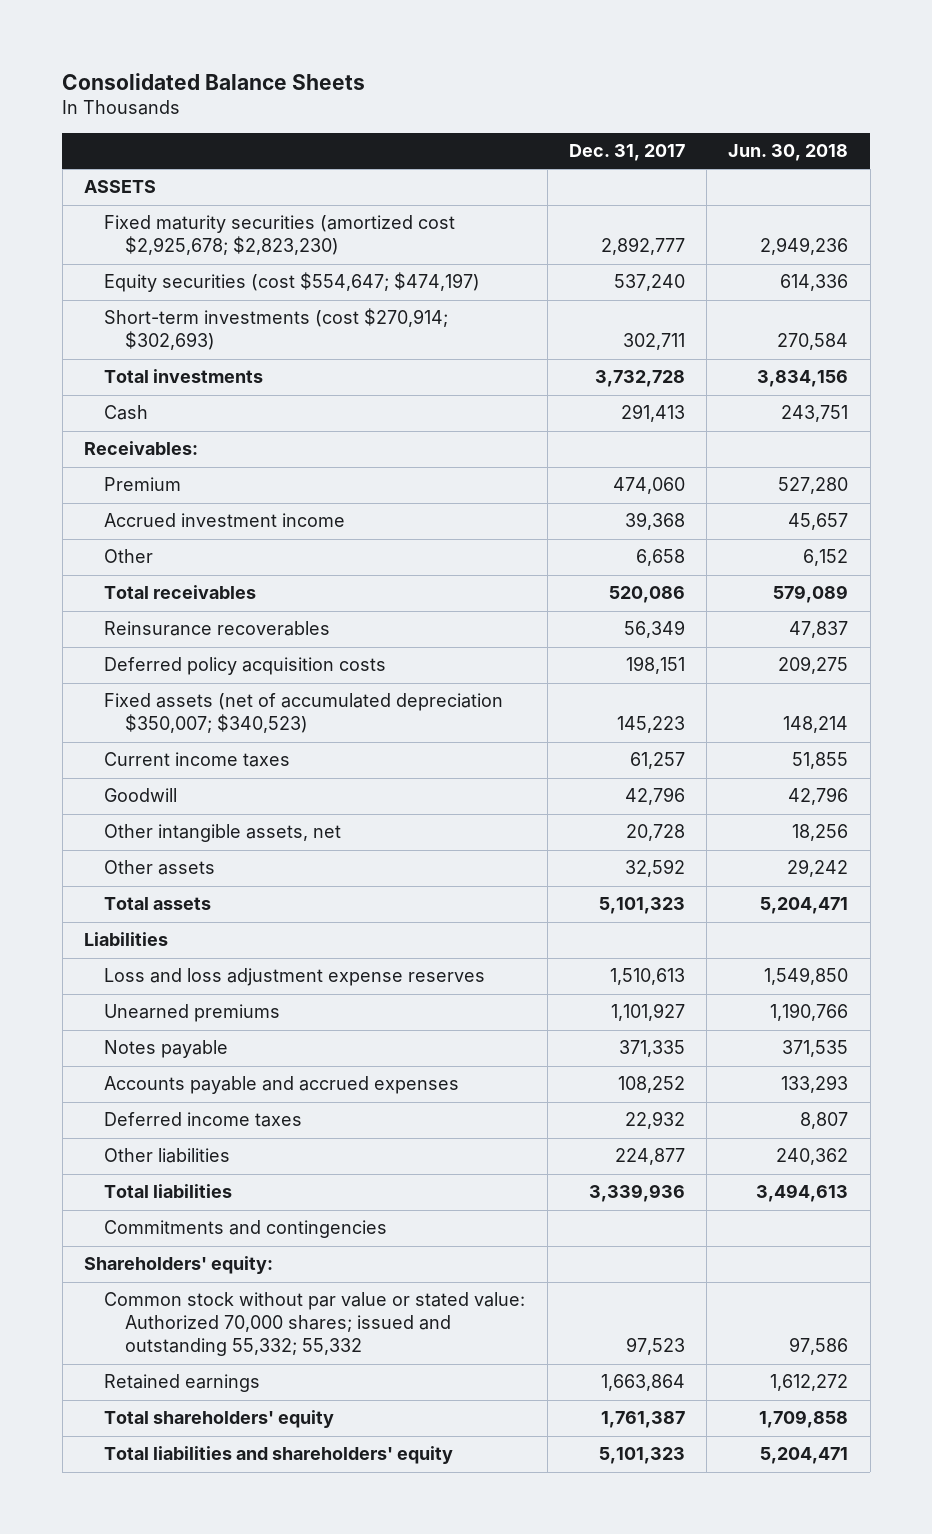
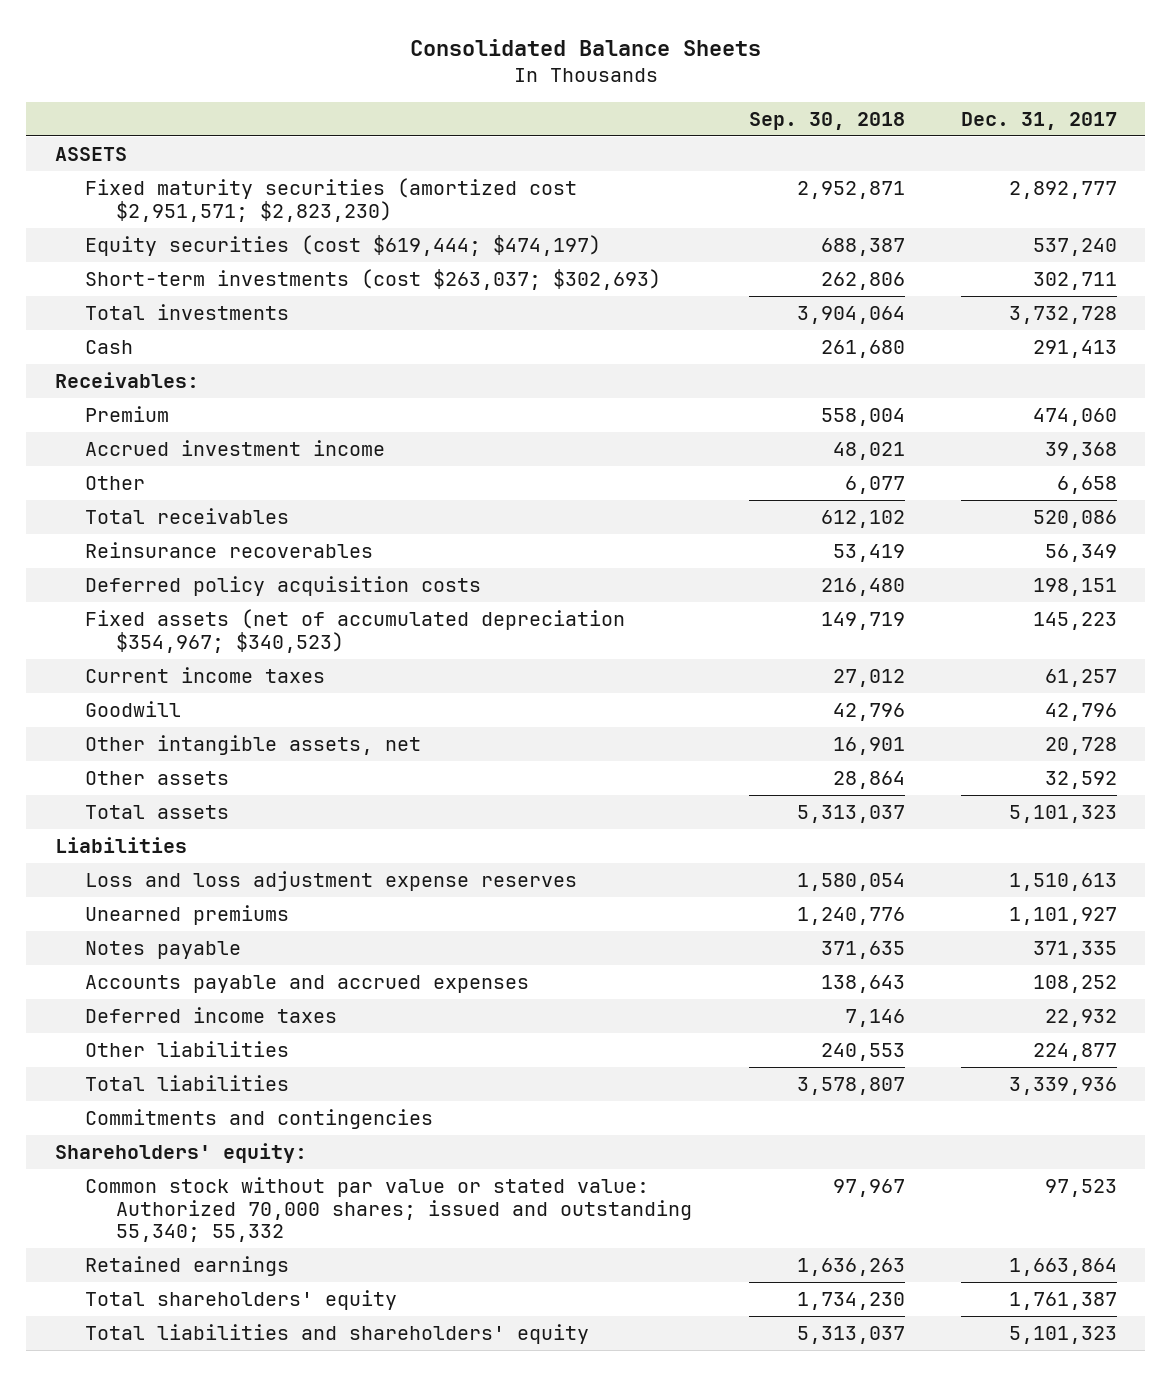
[728,143,849,161] Jun. 30, 2018 -> none
none -> [748,111,905,130] Sep. 30, 2018
[104,215,456,256] Fixed maturity securities (amortized cost $2,925,678; $2,823,230) -> [85,178,578,222] Fixed maturity securities (amortized cost $2,951,571; $2,823,230)
[104,272,481,293] Equity securities (cost $554,647; $474,197) -> [85,235,602,257] Equity securities (cost $619,444; $474,197)
[104,308,449,351] Short-term investments (cost $270,914; $302,693) -> [85,269,662,291] Short-term investments (cost $263,037; $302,693)
[104,693,504,734] Fixed assets (net of accumulated depreciation $350,007; $340,523) -> [85,609,626,653] Fixed assets (net of accumulated depreciation $354,967; $340,523)
[104,1292,526,1357] Common stock without par value or stated value: Authorized 70,000 shares; issued and outstanding 55,332; 55,332 -> [85,1177,693,1242] Common stock without par value or stated value: Authorized 70,000 shares; issued and outstanding 55,340; 55,332

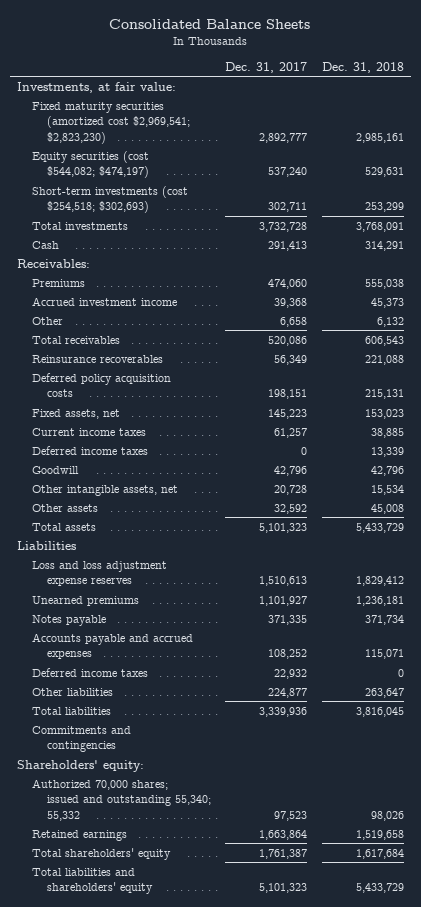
[748,111,905,130] Sep. 30, 2018 -> none
none -> [321,61,404,73] Dec. 31, 2018
[54,147,127,162] ASSETS -> none
none -> [16,81,176,93] Investments, at fair value:
[85,178,578,222] Fixed maturity securities (amortized cost $2,951,571; $2,823,230) -> [32,101,191,144] Fixed maturity securities (amortized cost $2,969,541; $2,823,230)
[85,235,602,257] Equity securities (cost $619,444; $474,197) -> [32,150,150,179] Equity securities (cost $544,082; $474,197)
[85,269,662,291] Short-term investments (cost $263,037; $302,693) -> [32,185,189,214] Short-term investments (cost $254,518; $302,693)
[85,406,170,423] Premium -> [32,278,86,287] Premiums
[85,609,626,653] Fixed assets (net of accumulated depreciation $354,967; $340,523) -> [32,408,121,419] Fixed assets, net
none -> [32,445,149,455] Deferred income taxes
[85,1177,693,1242] Common stock without par value or stated value: Authorized 70,000 shares; issued and outstanding 55,340; 55,332 -> [32,778,212,821] Authorized 70,000 shares; issued and outstanding 55,340; 55,332

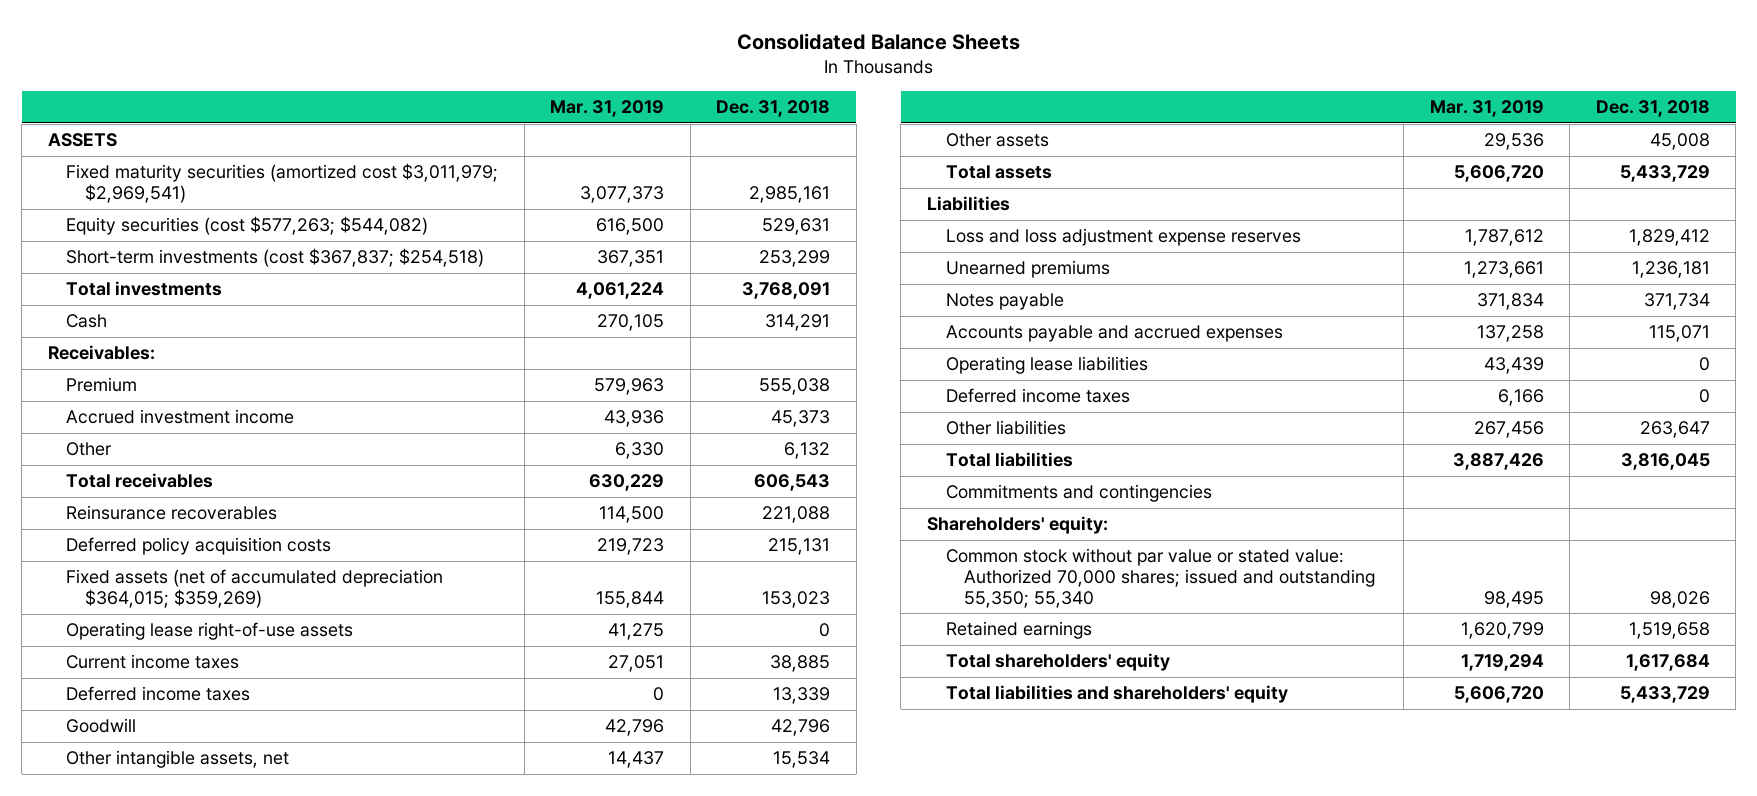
[225,61,308,73] Dec. 31, 2017 -> none
none -> [550,100,665,118] Mar. 31, 2019
[16,81,176,93] Investments, at fair value: -> none
none -> [47,133,117,148] ASSETS
[32,101,191,144] Fixed maturity securities (amortized cost $2,969,541; $2,823,230) -> [66,163,499,204] Fixed maturity securities (amortized cost $3,011,979; $2,969,541)
[32,150,150,179] Equity securities (cost $544,082; $474,197) -> [66,216,429,236] Equity securities (cost $577,263; $544,082)
[32,185,189,214] Short-term investments (cost $254,518; $302,693) -> [66,248,485,268] Short-term investments (cost $367,837; $254,518)
[32,278,86,287] Premiums -> [66,377,138,393] Premium
[32,408,121,419] Fixed assets, net -> [66,569,444,609] Fixed assets (net of accumulated depreciation $364,015; $359,269)
none -> [66,622,354,641] Operating lease right-of-use assets
none -> [945,356,1148,375] Operating lease liabilities
[32,778,212,821] Authorized 70,000 shares; issued and outstanding 55,340; 55,332 -> [945,548,1376,608] Common stock without par value or stated value: Authorized 70,000 shares; issued and outstanding 55,350; 55,340

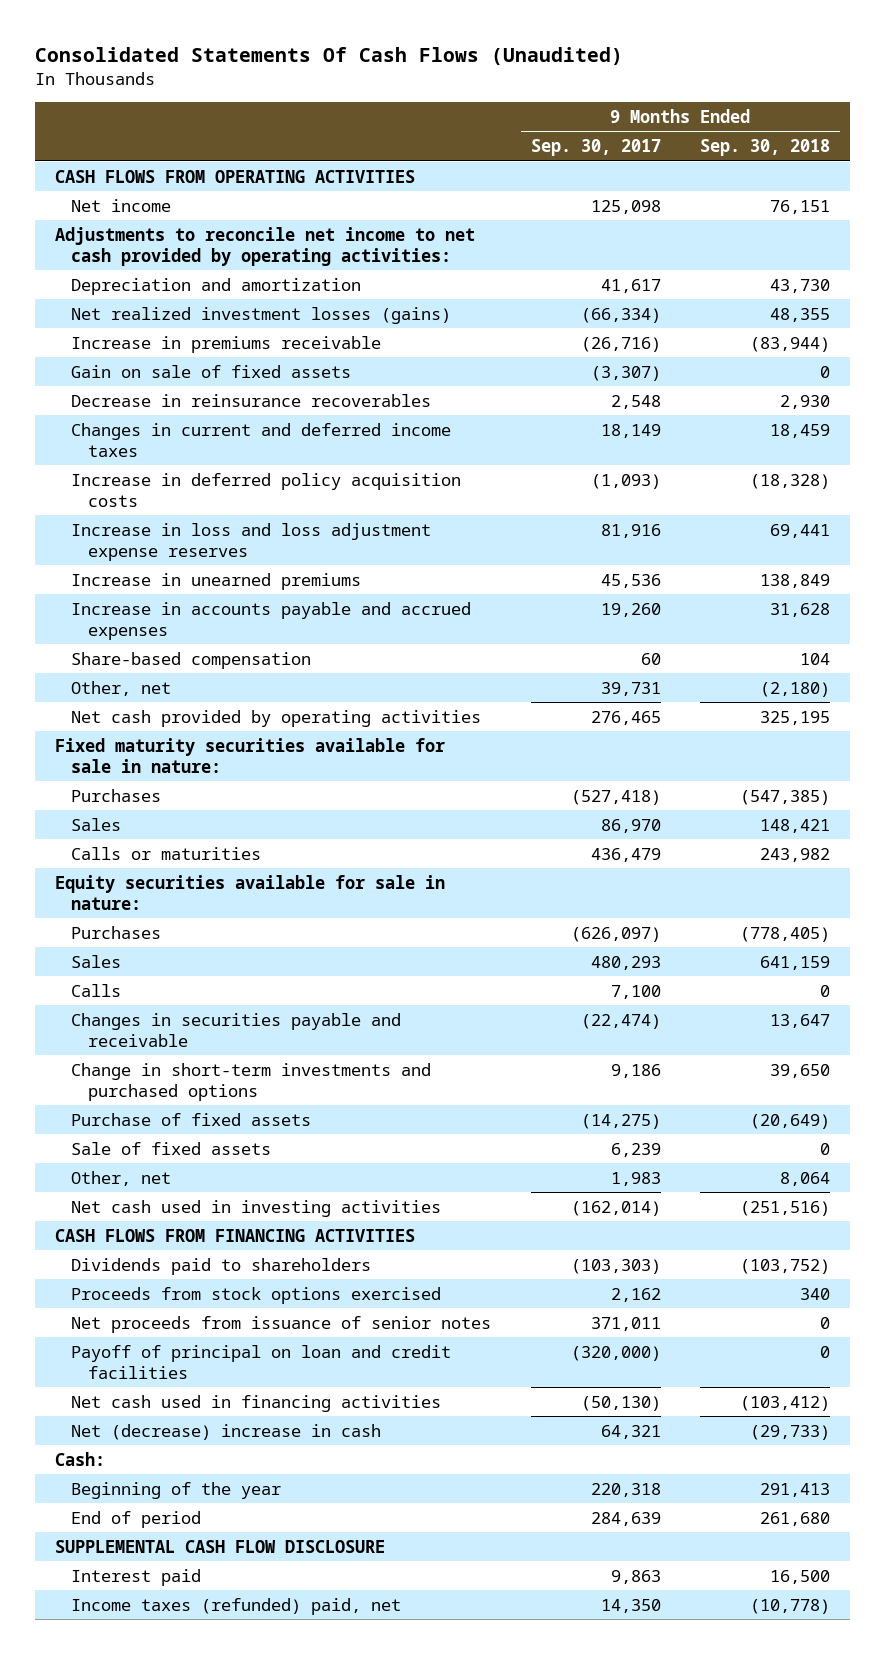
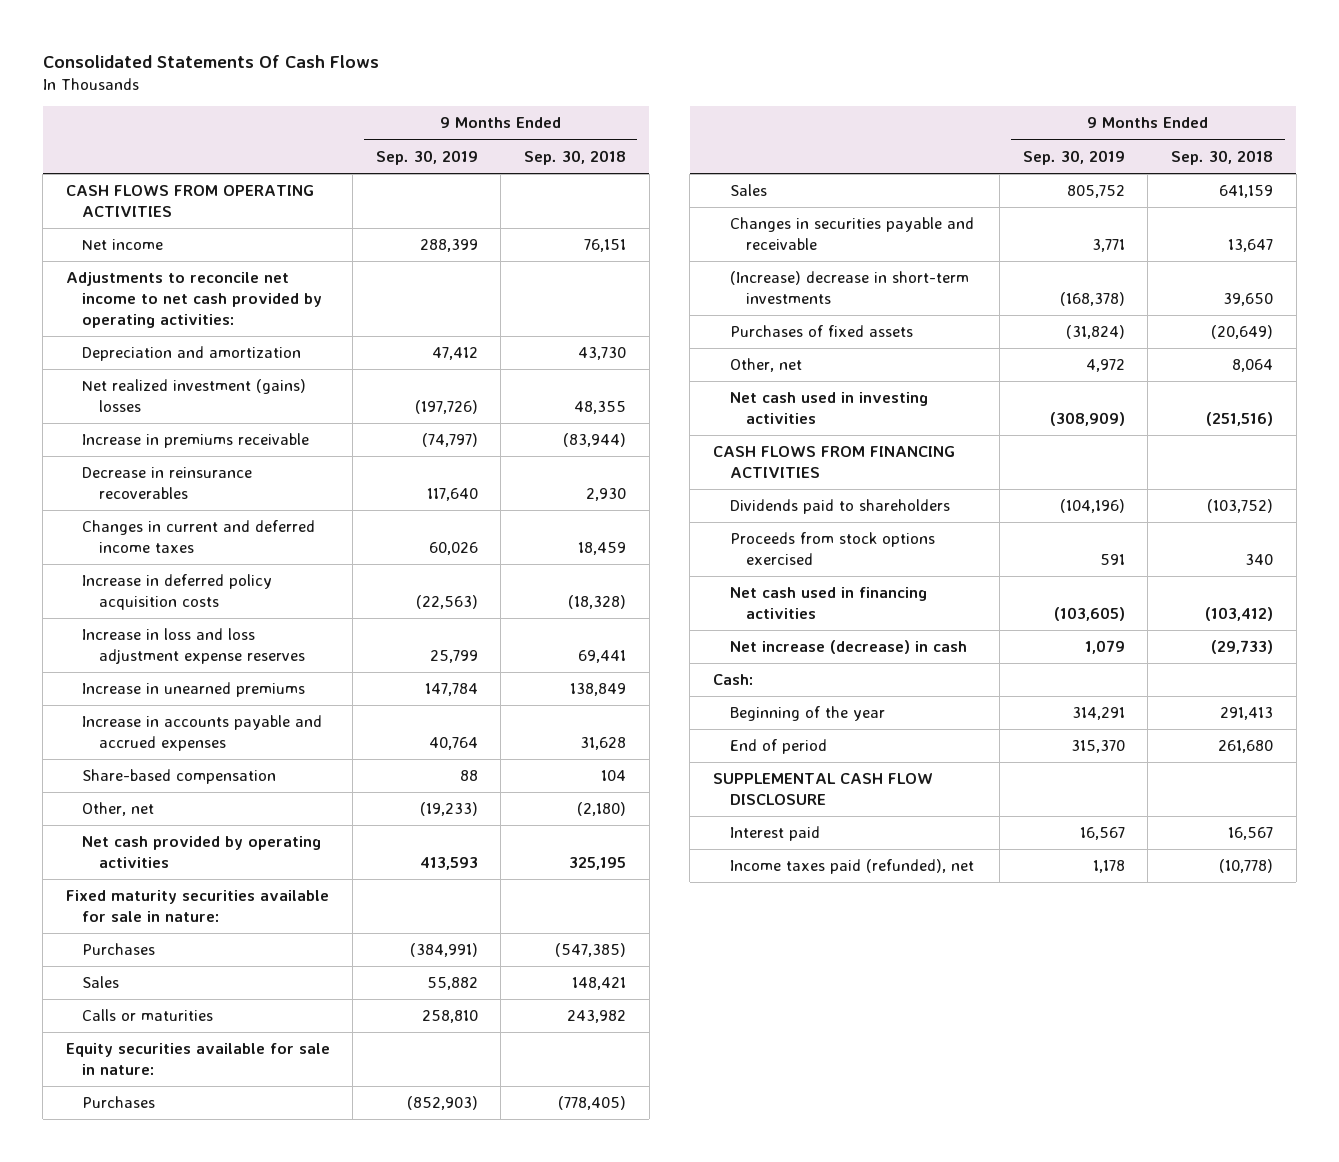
[34,46,623,65] Consolidated Statements Of Cash Flows (Unaudited) -> [42,54,379,68] Consolidated Statements Of Cash Flows
[530,139,661,157] Sep. 30, 2017 -> none
none -> [375,149,478,165] Sep. 30, 2019
[71,306,452,324] Net realized investment losses (gains) -> [82,379,307,413] Net realized investment (gains) losses
[71,364,352,378] Gain on sale of fixed assets -> none
[71,983,122,997] Calls -> none
[71,1141,272,1155] Sale of fixed assets -> none
[71,1062,432,1101] Change in short-term investments and purchased options -> [729,271,969,305] (Increase) decrease in short-term investments
[71,1112,312,1126] Purchase of fixed assets -> [729,325,913,338] Purchases of fixed assets
[71,1315,492,1333] Net proceeds from issuance of senior notes -> none
[71,1344,452,1379] Payoff of principal on loan and credit facilities -> none
[71,1423,382,1440] Net (decrease) increase in cash -> [729,640,967,655] Net increase (decrease) in cash
[769,1569,830,1584] 16,500 -> [1227,827,1273,841] 16,567
[71,1597,402,1615] Income taxes (refunded) paid, net -> [729,859,974,875] Income taxes paid (refunded), net

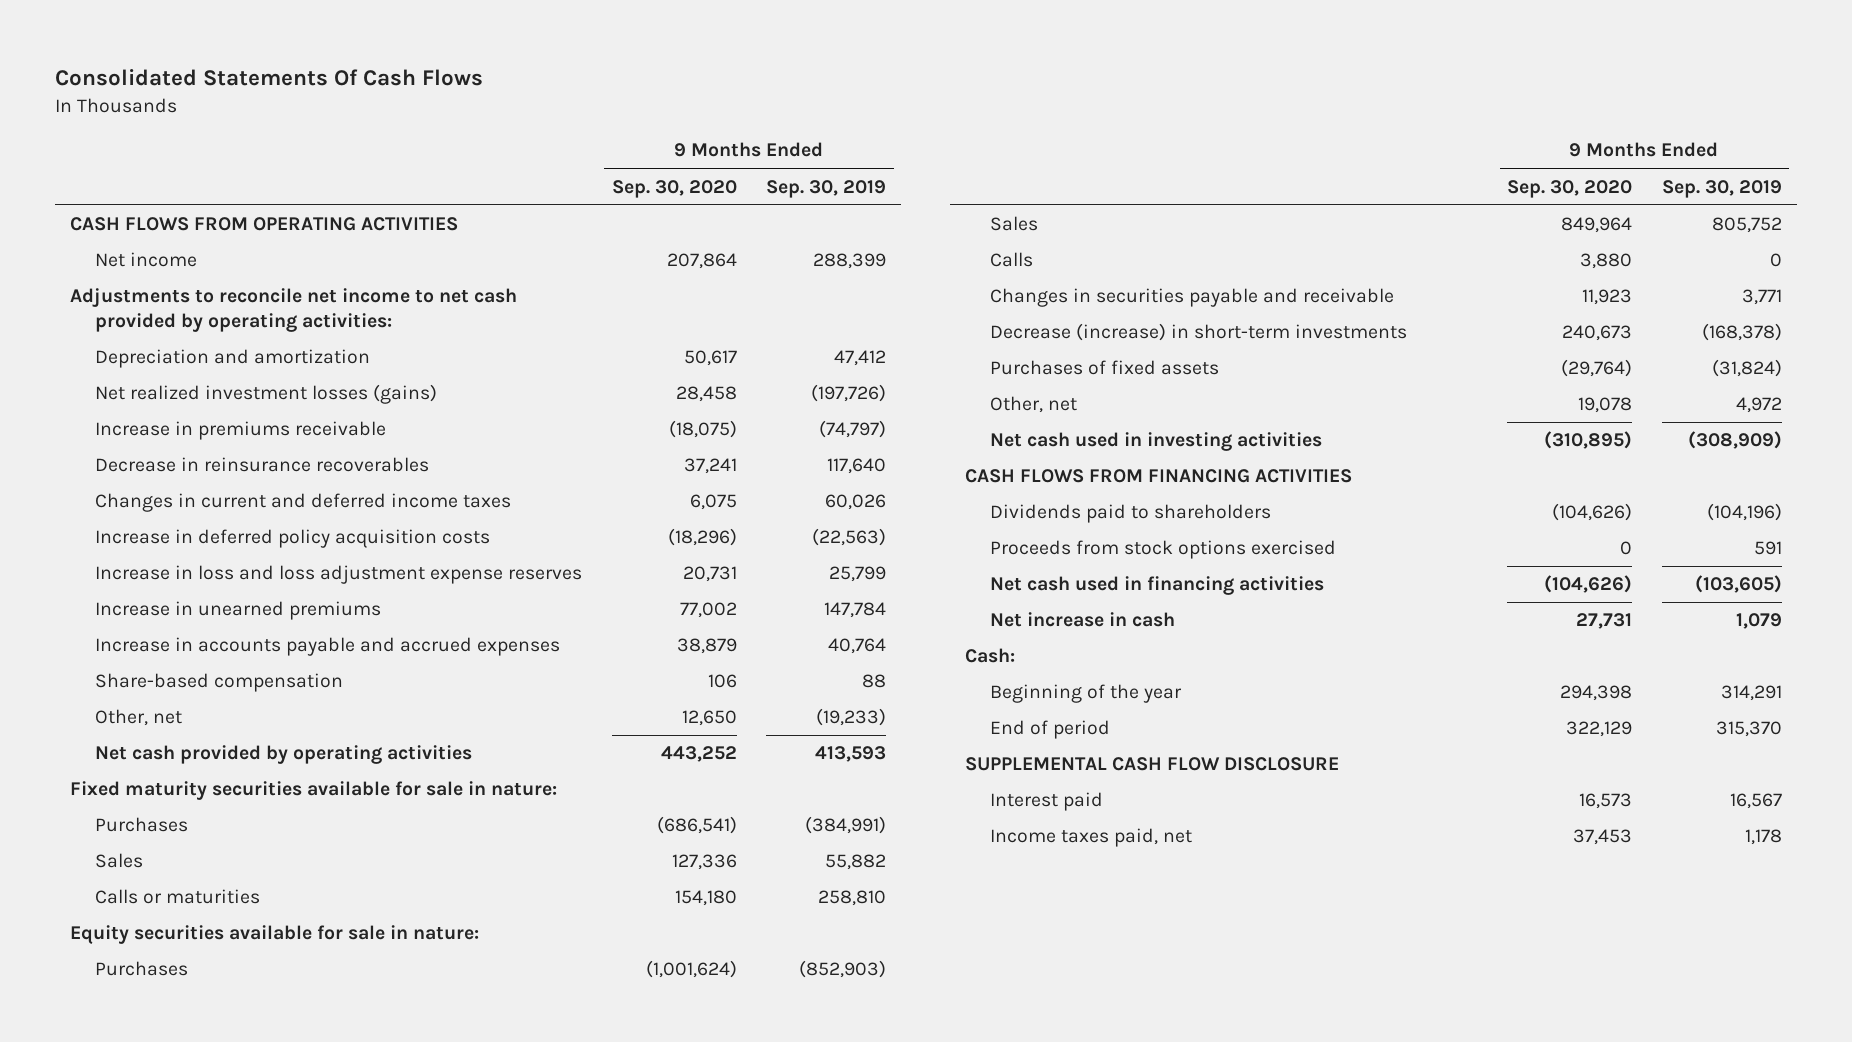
[523,149,626,165] Sep. 30, 2018 -> none
none -> [611,179,737,198] Sep. 30, 2020
[82,379,307,413] Net realized investment (gains) losses -> [94,384,437,405] Net realized investment losses (gains)
none -> [990,252,1034,268] Calls
[729,271,969,305] (Increase) decrease in short-term investments -> [990,323,1408,342] Decrease (increase) in short-term investments
[729,640,967,655] Net increase (decrease) in cash -> [990,612,1176,628] Net increase in cash
[729,859,974,875] Income taxes paid (refunded), net -> [990,828,1193,848] Income taxes paid, net

